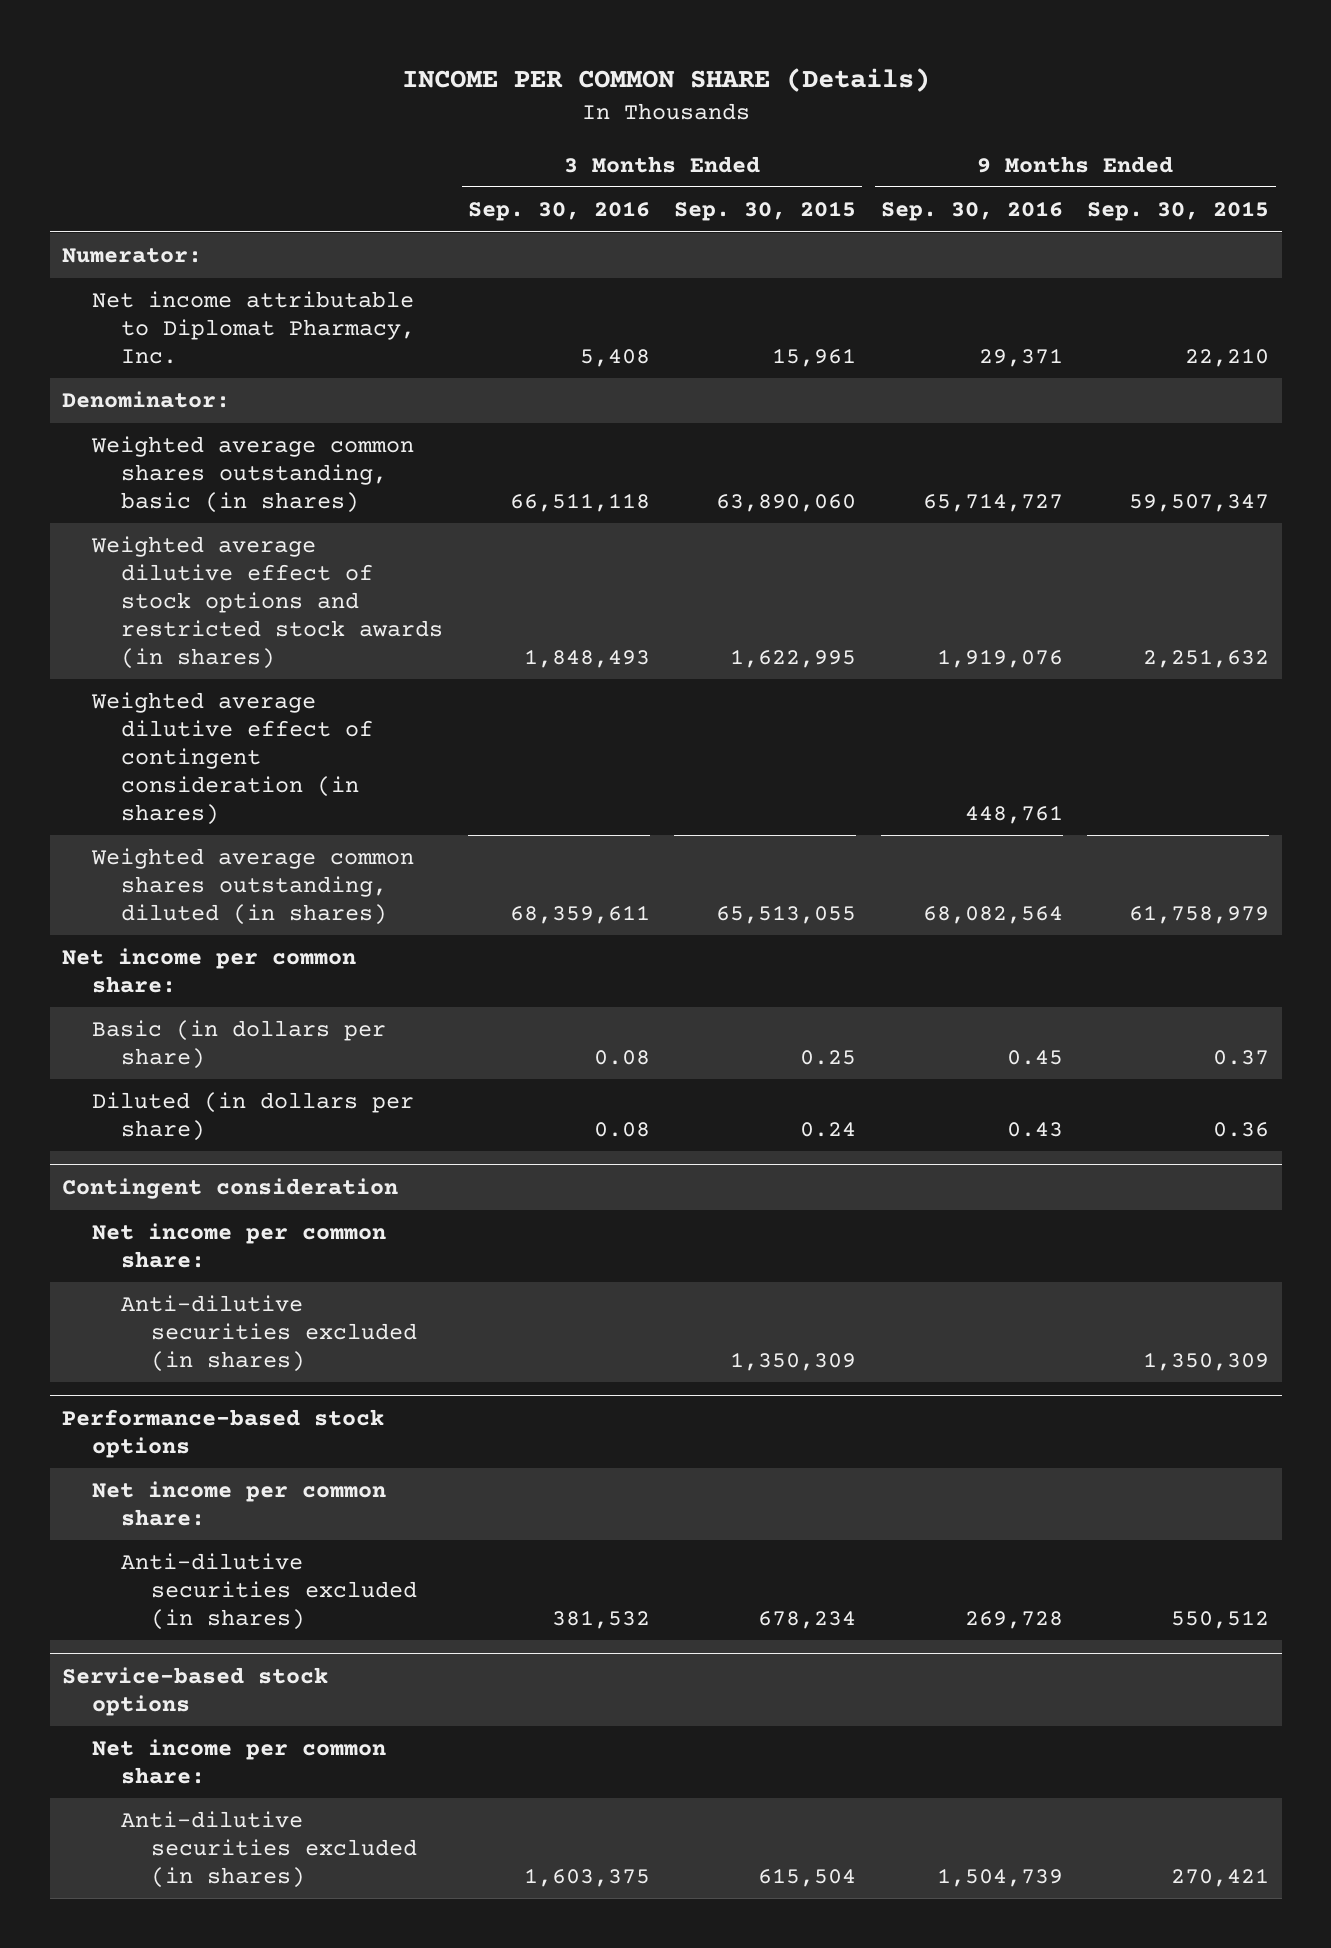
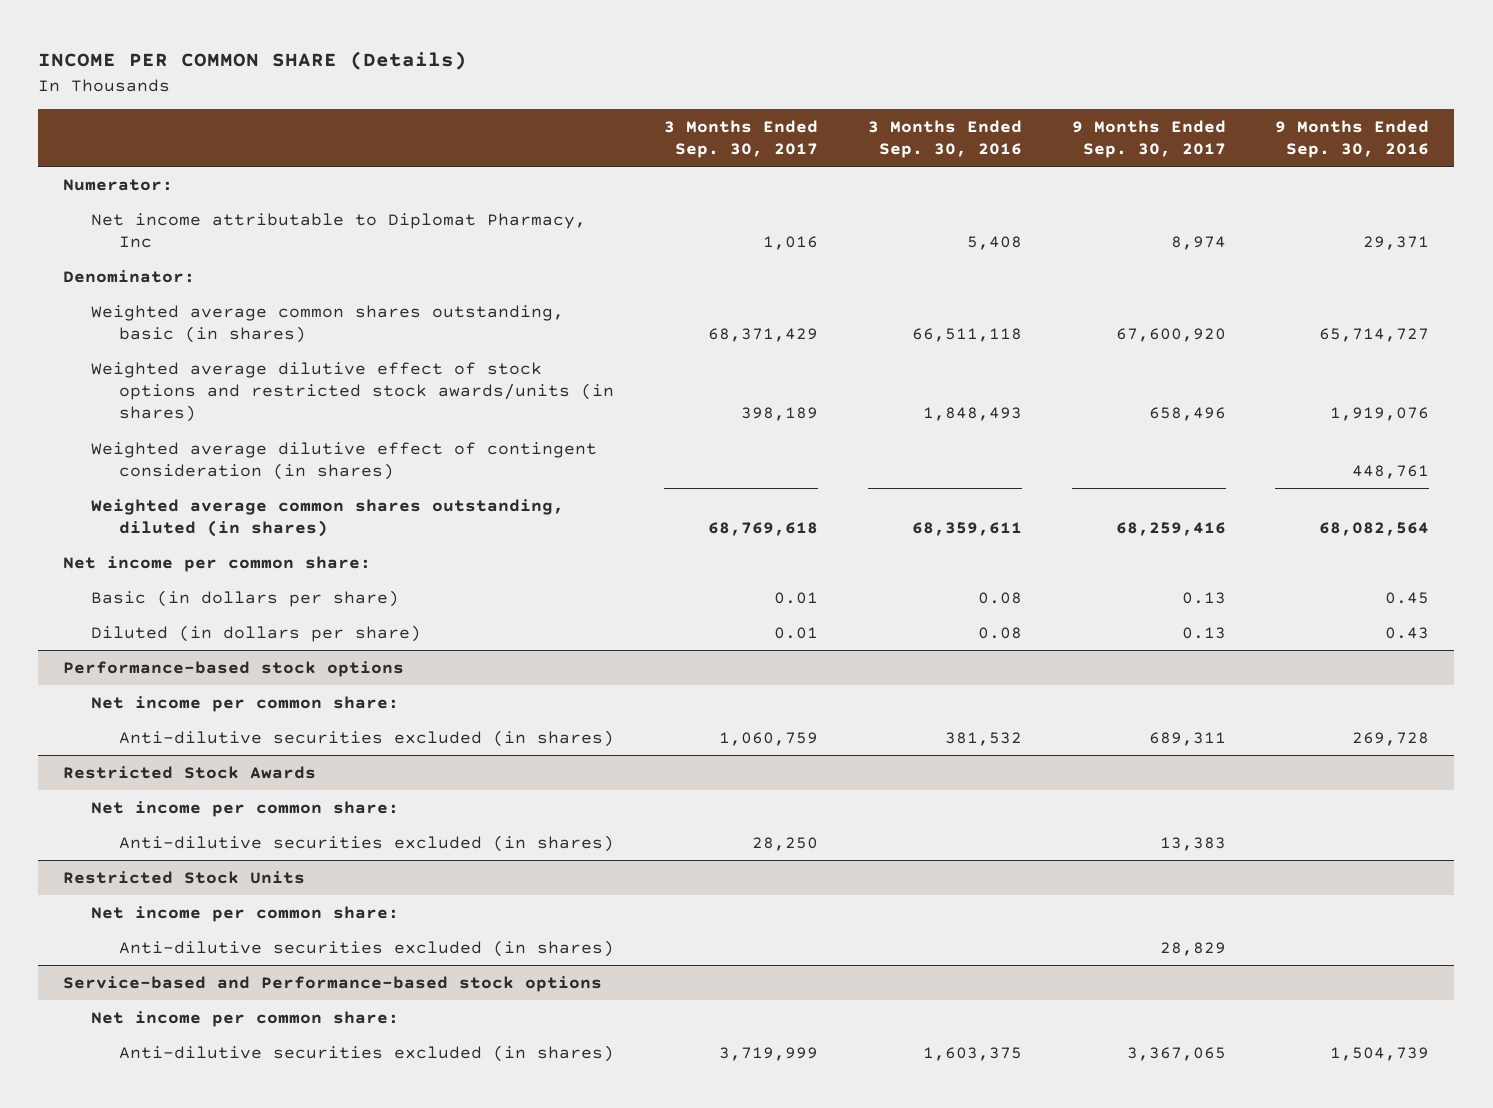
[674,201,857,222] Sep. 30, 2015 -> none
[1087,201,1270,222] Sep. 30, 2015 -> none
none -> [663,119,818,159] 3 Months Ended Sep. 30, 2017
none -> [1071,119,1226,159] 9 Months Ended Sep. 30, 2017
[91,291,416,364] Net income attributable to Diplomat Pharmacy, Inc. -> [90,212,586,249] Net income attributable to Diplomat Pharmacy, Inc
[90,536,444,669] Weighted average dilutive effect of stock options and restricted stock awards (in shares) -> [90,361,614,423] Weighted average dilutive effect of stock options and restricted stock awards/units (in shares)
[62,1178,399,1200] Contingent consideration -> none
[91,1223,386,1269] Net income per common share: -> none
[121,1295,417,1372] Anti-dilutive securities excluded (in shares) -> none
[62,1667,329,1716] Service-based stock options -> none
none -> [63,765,317,779] Restricted Stock Awards
none -> [118,834,614,852] Anti-dilutive securities excluded (in shares)
none -> [63,870,306,884] Restricted Stock Units
none -> [90,905,399,922] Net income per common share:
none -> [118,939,614,957] Anti-dilutive securities excluded (in shares)
none -> [63,975,603,992] Service-based and Performance-based stock options
none -> [90,1010,399,1027] Net income per common share:

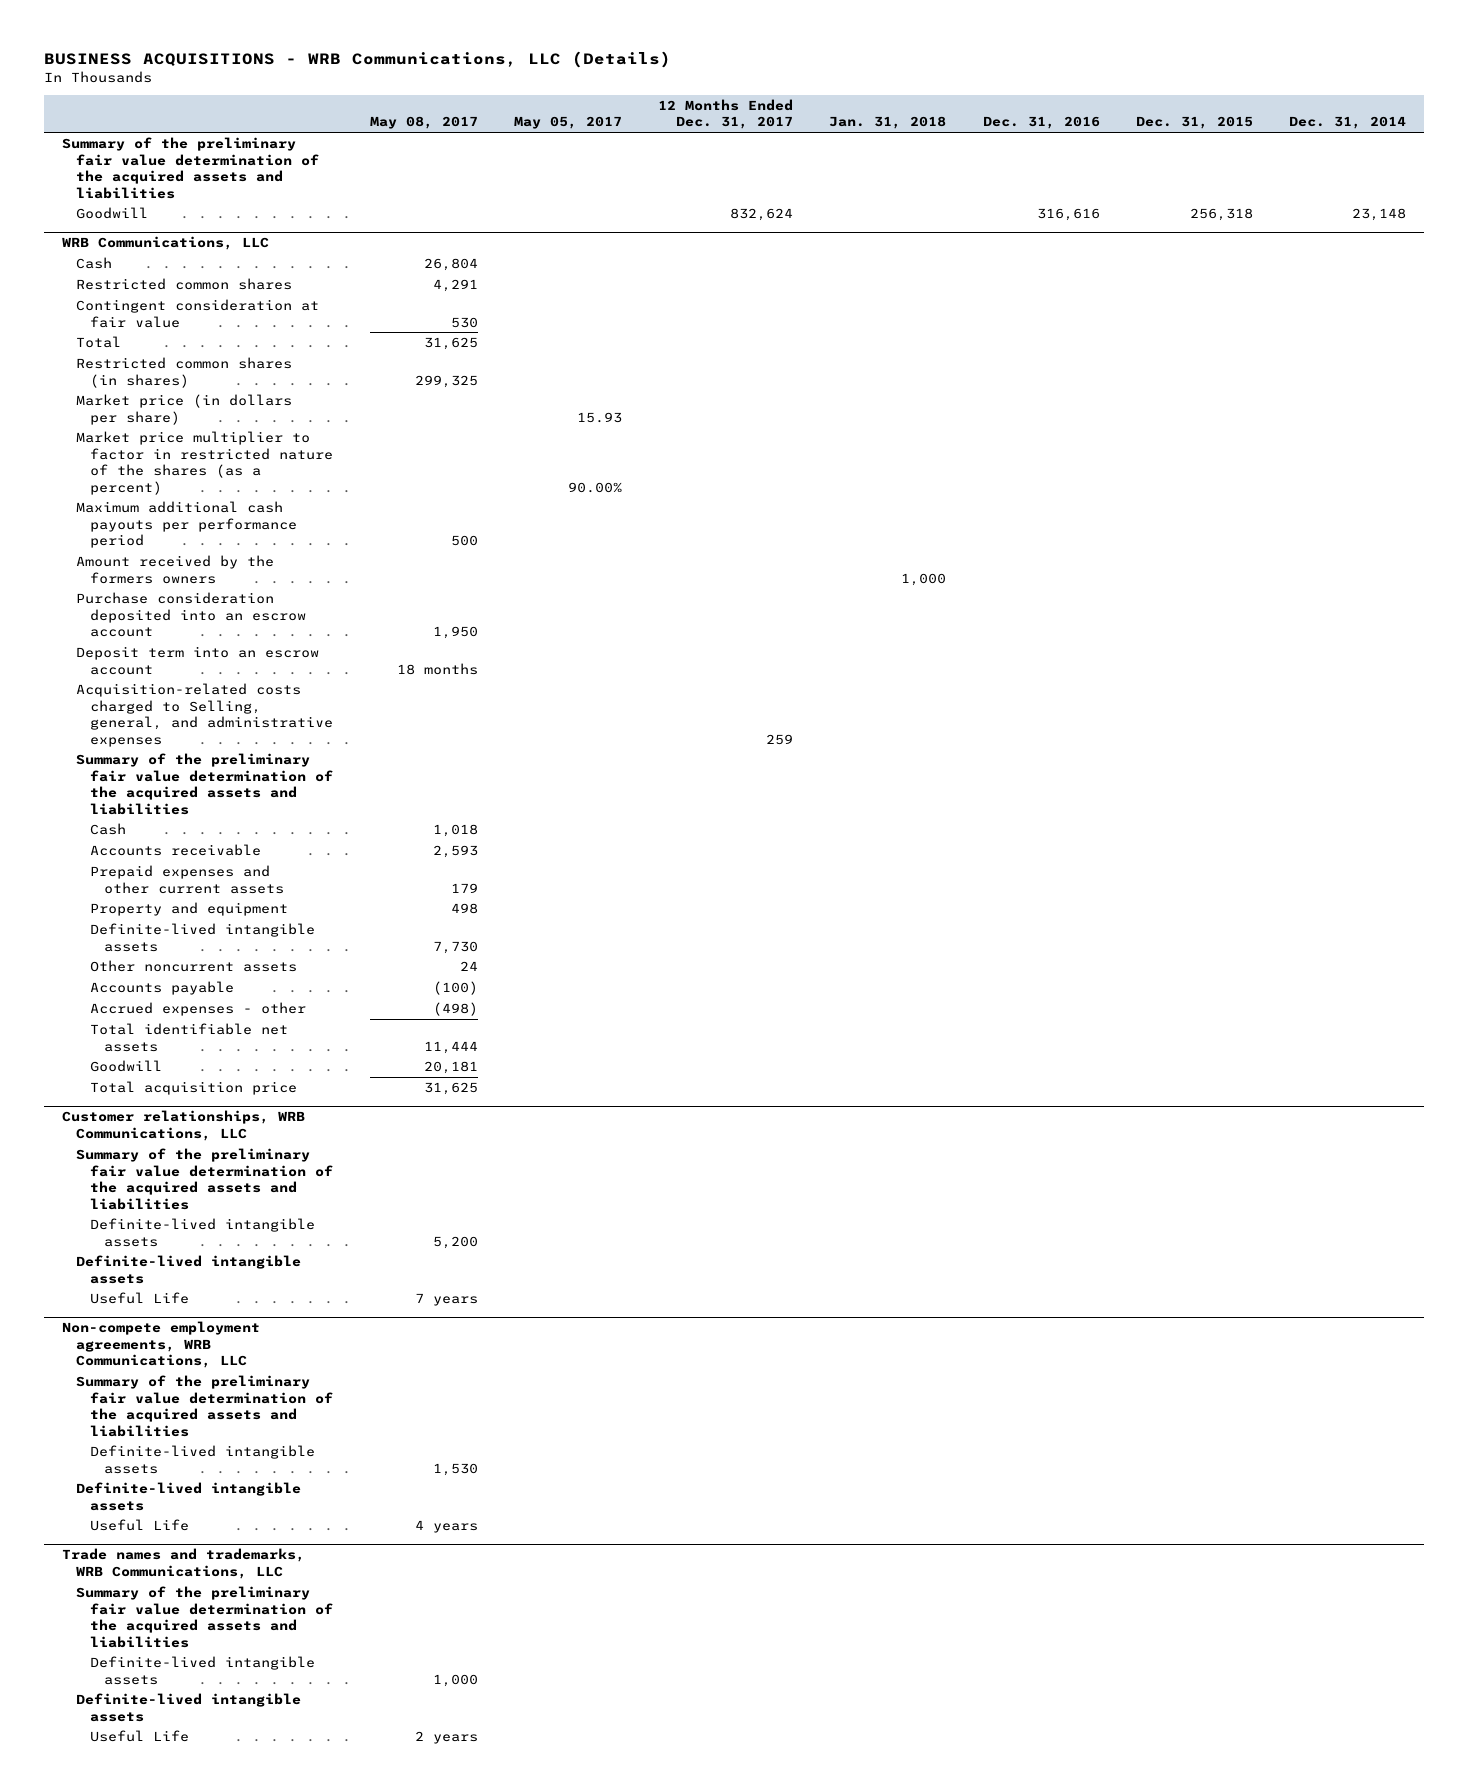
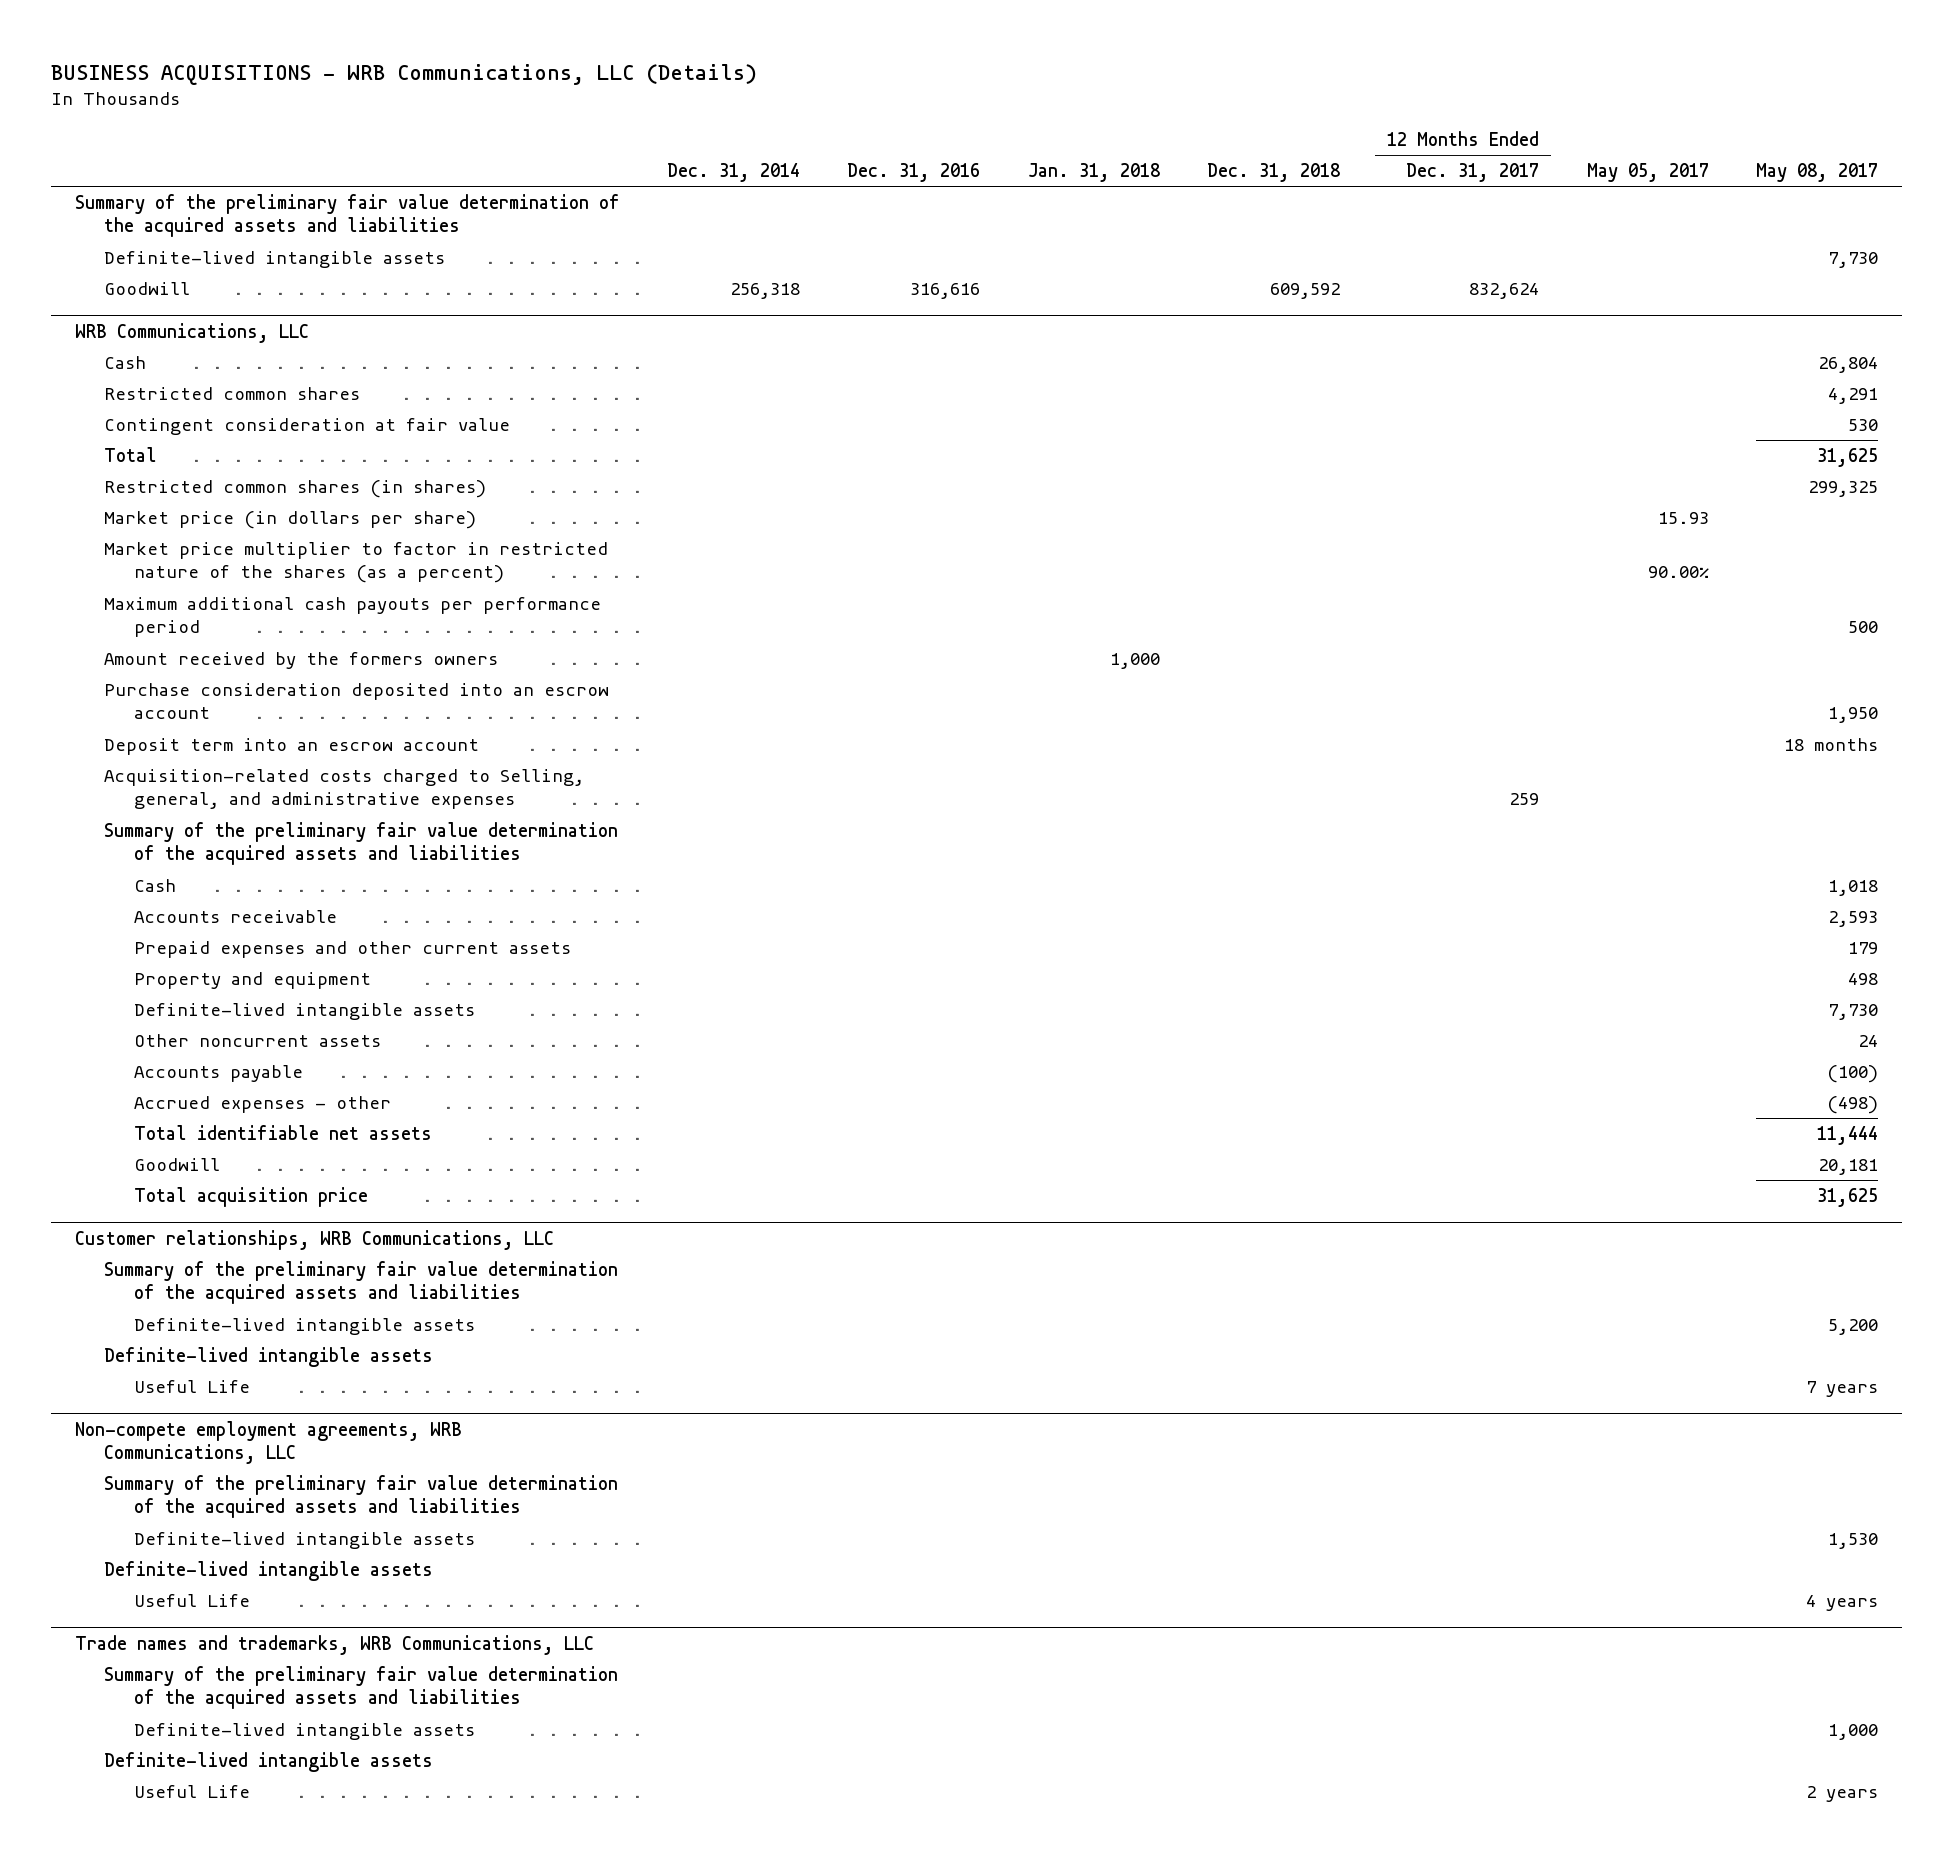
[1135,116,1253,130] Dec. 31, 2015 -> none
none -> [1206,163,1340,183] Dec. 31, 2018
none -> [104,251,446,269] Definite-lived intangible assets
[1352,208,1407,222] 23,148 -> [729,283,800,300] 256,318

